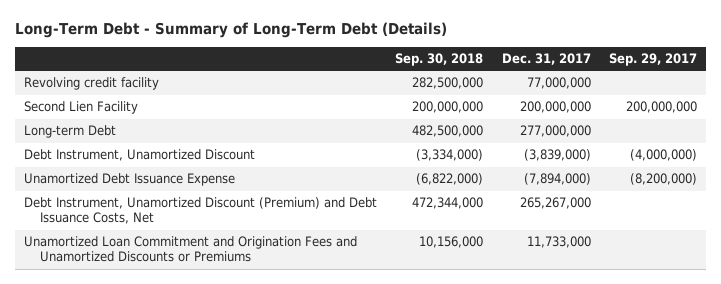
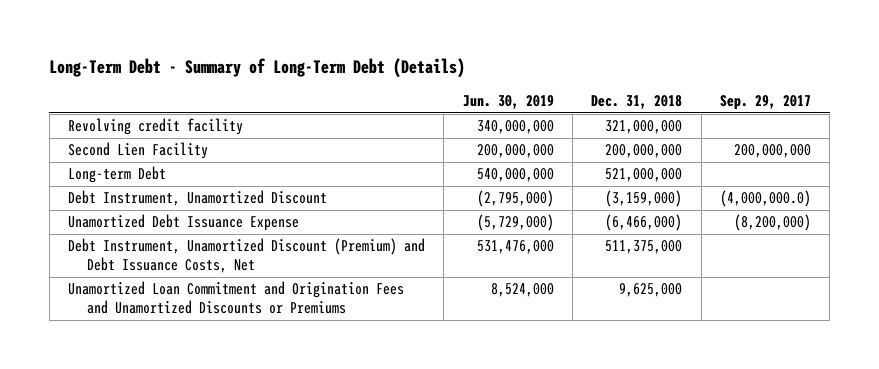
[395,53,484,67] Sep. 30, 2018 -> none
[501,53,591,66] Dec. 31, 2017 -> none
none -> [462,95,554,110] Jun. 30, 2019
none -> [591,95,683,110] Dec. 31, 2018
[629,149,697,162] (4,000,000) -> [719,190,811,208] (4,000,000.0)

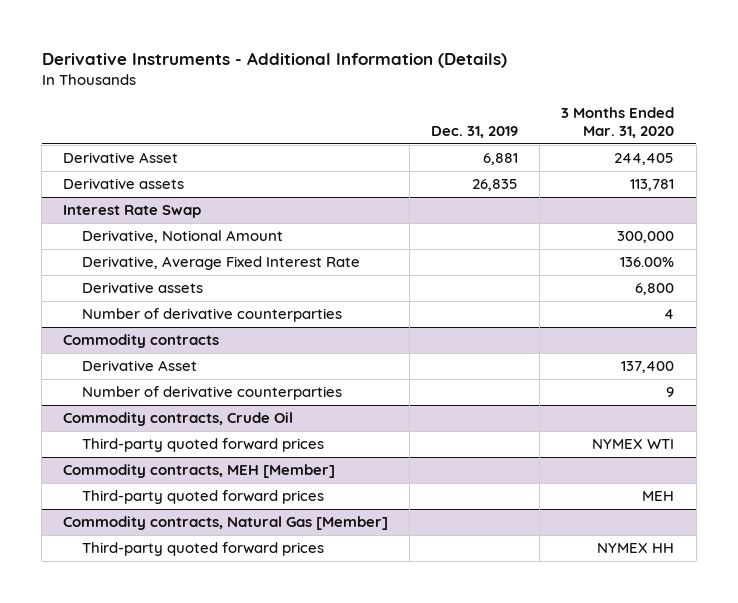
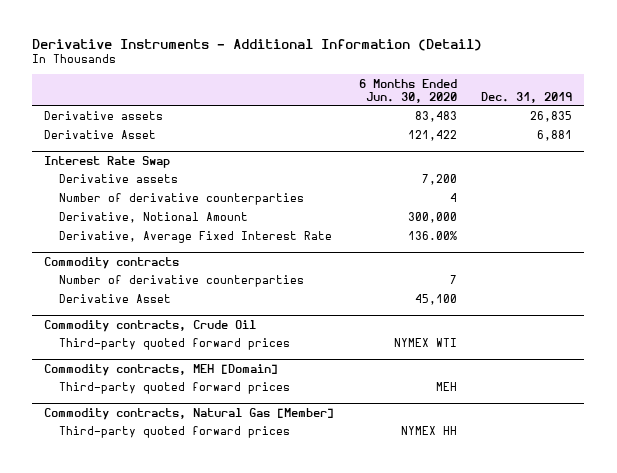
[41,51,507,68] Derivative Instruments - Additional Information (Details) -> [32,38,483,51] Derivative Instruments - Additional Information (Detail)
[561,106,675,138] 3 Months Ended Mar. 31, 2020 -> none
none -> [358,78,457,103] 6 Months Ended Jun. 30, 2020
[63,152,179,164] Derivative Asset -> [44,130,157,140] Derivative Asset
[81,230,283,244] Derivative, Notional Amount -> [59,212,249,224] Derivative, Notional Amount
[81,256,360,271] Derivative, Average Fixed Interest Rate -> [59,231,333,244] Derivative, Average Fixed Interest Rate
[81,360,197,372] Derivative Asset -> [59,294,172,304] Derivative Asset
[63,464,336,479] Commodity contracts, MEH [Member] -> [44,363,279,376] Commodity contracts, MEH [Domain]

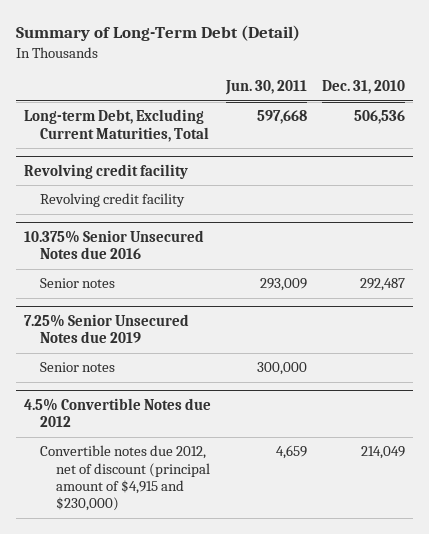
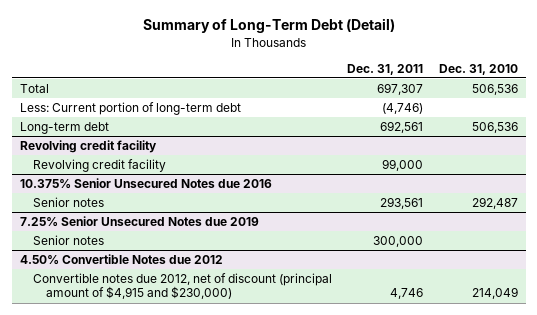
[224,80,307,96] Jun. 30, 2011 -> none
none -> [347,63,424,75] Dec. 31, 2011
none -> [19,84,49,94] Total
none -> [19,102,241,116] Less: Current portion of long-term debt
[23,109,209,142] Long-term Debt, Excluding Current Maturities, Total -> [19,122,109,135] Long-term debt
[23,397,211,428] 4.5% Convertible Notes due 2012 -> [19,254,223,266] 4.50% Convertible Notes due 2012

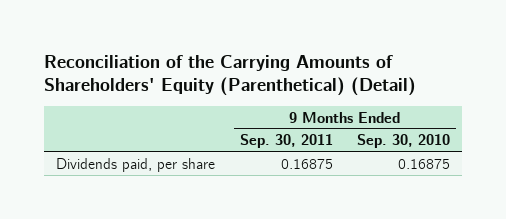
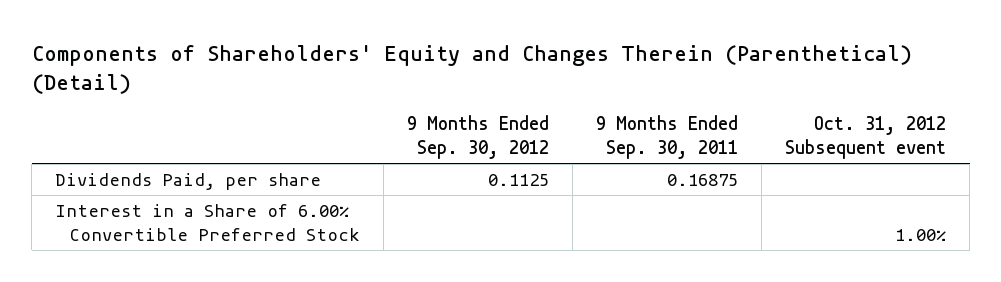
[43,54,416,97] Reconciliation of the Carrying Amounts of Shareholders' Equity (Parenthetical) (Detail) -> [31,44,912,94] Components of Shareholders' Equity and Changes Therein (Parenthetical) (Detail)
[357,134,451,149] Sep. 30, 2010 -> none
none -> [406,115,549,160] 9 Months Ended Sep. 30, 2012
none -> [785,116,947,160] Oct. 31, 2012 Subsequent event
[56,157,216,172] Dividends paid, per share -> [55,173,322,191] Dividends Paid, per share
none -> [55,204,360,241] Interest in a Share of 6.00% Convertible Preferred Stock

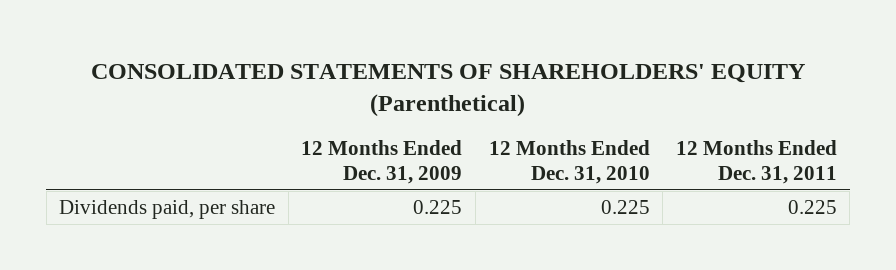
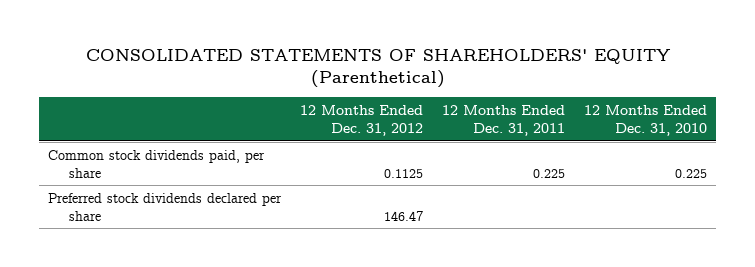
[301,140,463,184] 12 Months Ended Dec. 31, 2009 -> none
none -> [300,104,424,136] 12 Months Ended Dec. 31, 2012
[59,200,276,220] Dividends paid, per share -> [48,149,266,178] Common stock dividends paid, per share
none -> [48,192,283,221] Preferred stock dividends declared per share

